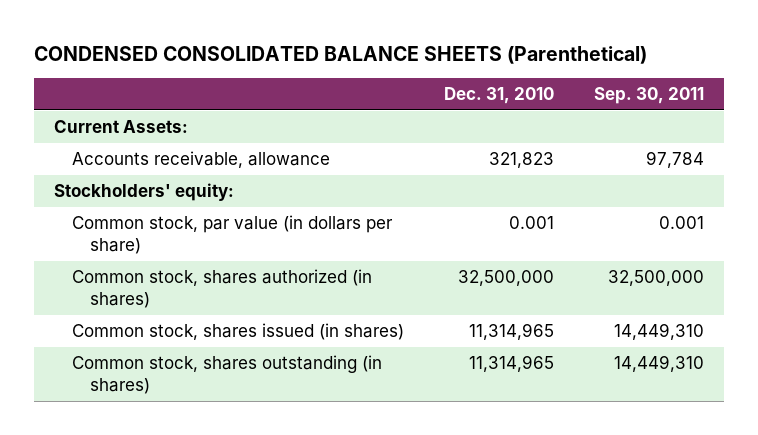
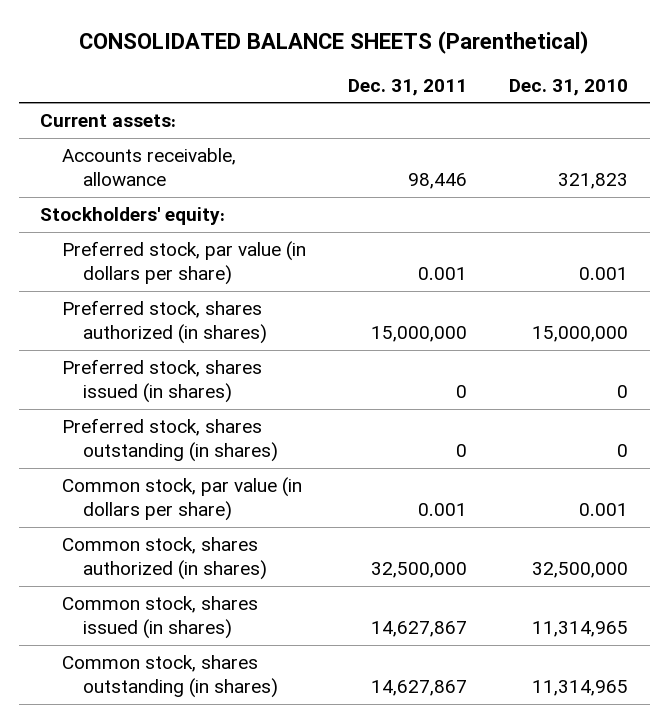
[33,45,647,64] CONDENSED CONSOLIDATED BALANCE SHEETS (Parenthetical) -> [79,30,590,54] CONSOLIDATED BALANCE SHEETS (Parenthetical)
[594,86,705,104] Sep. 30, 2011 -> none
none -> [348,78,468,96] Dec. 31, 2011
[53,120,188,134] Current Assets: -> [40,114,177,128] Current assets:
none -> [61,241,306,286] Preferred stock, par value (in dollars per share)
none -> [61,300,267,345] Preferred stock, shares authorized (in shares)
none -> [61,359,262,404] Preferred stock, shares issued (in shares)
none -> [61,418,278,463] Preferred stock, shares outstanding (in shares)

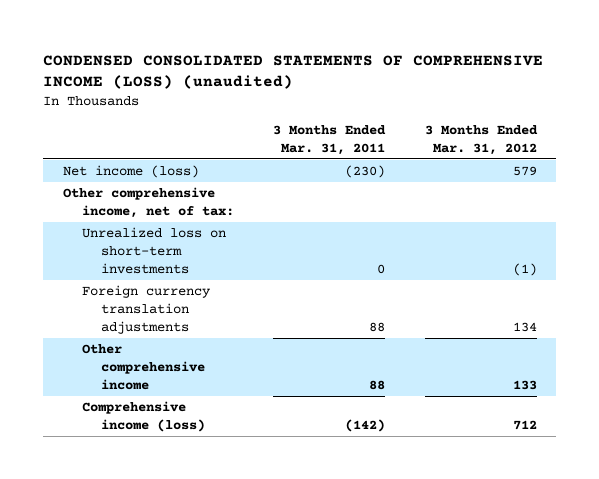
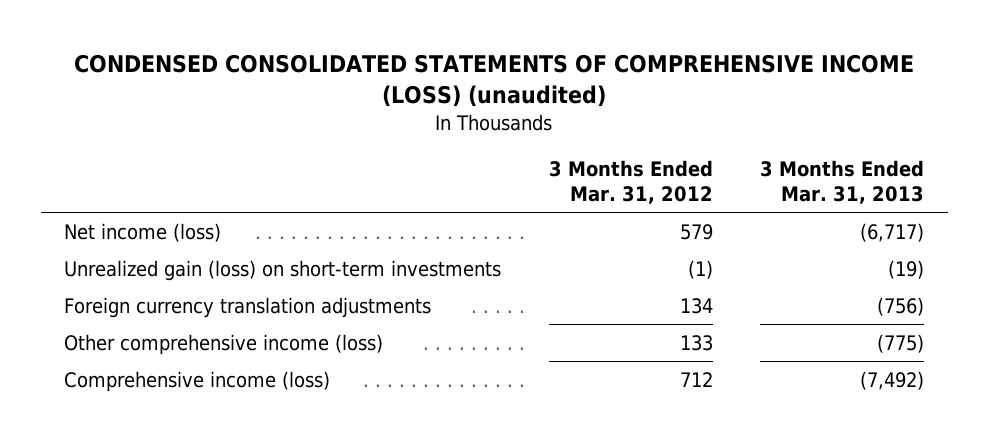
[273,124,387,155] 3 Months Ended Mar. 31, 2011 -> none
none -> [760,160,925,205] 3 Months Ended Mar. 31, 2013
[62,186,235,218] Other comprehensive income, net of tax: -> none
[82,226,227,274] Unrealized loss on short-term investments -> [64,259,502,281] Unrealized gain (loss) on short-term investments
[82,343,206,390] Other comprehensive income -> [64,333,384,355] Other comprehensive income (loss)

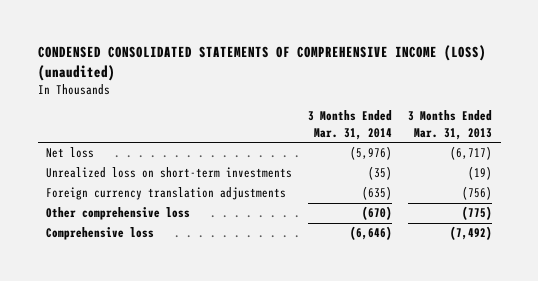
[548,160,713,205] 3 Months Ended Mar. 31, 2012 -> none
none -> [308,110,393,140] 3 Months Ended Mar. 31, 2014
[64,222,222,242] Net income (loss) -> [45,147,94,159] Net loss
[64,259,502,281] Unrealized gain (loss) on short-term investments -> [45,167,292,179] Unrealized loss on short-term investments
[64,333,384,355] Other comprehensive income (loss) -> [45,207,190,221] Other comprehensive loss
[64,370,331,392] Comprehensive income (loss) -> [45,227,154,241] Comprehensive loss

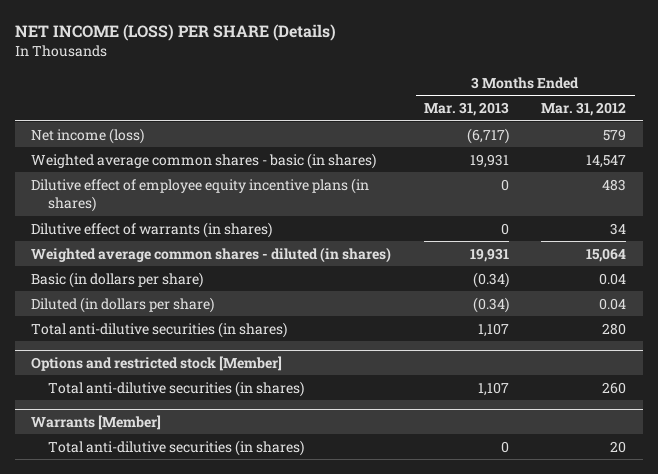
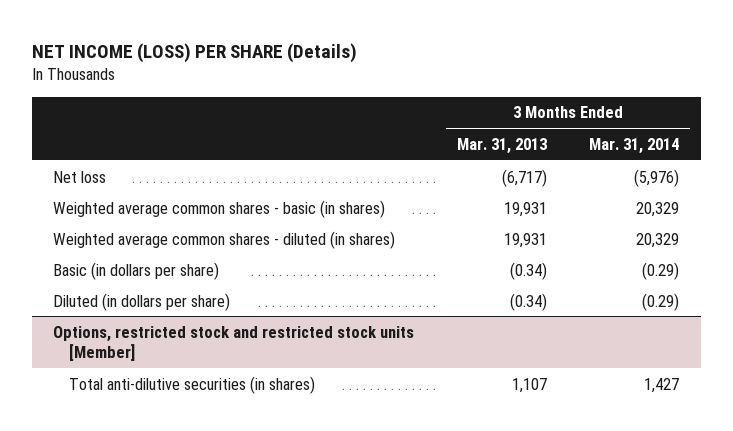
[541,101,627,116] Mar. 31, 2012 -> none
none -> [589,137,680,154] Mar. 31, 2014
[31,127,145,144] Net income (loss) -> [53,170,107,183] Net loss
[31,177,370,212] Dilutive effect of employee equity incentive plans (in shares) -> none
[31,221,273,238] Dilutive effect of warrants (in shares) -> none
[31,321,288,338] Total anti-dilutive securities (in shares) -> none
[31,355,283,371] Options and restricted stock [Member] -> [53,325,415,362] Options, restricted stock and restricted stock units [Member]
[31,414,162,430] Warrants [Member] -> none
[48,439,305,456] Total anti-dilutive securities (in shares) -> none

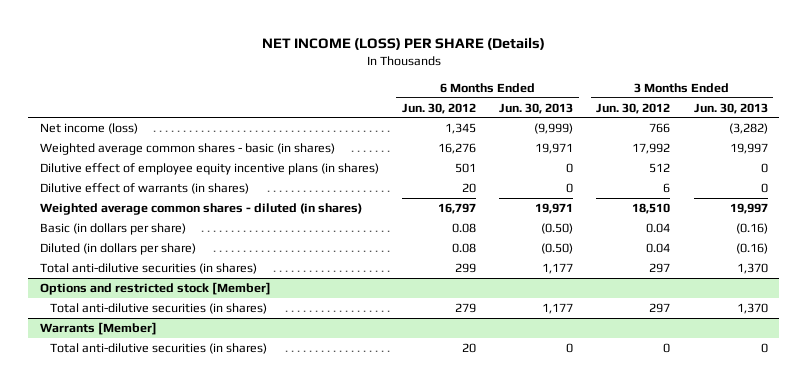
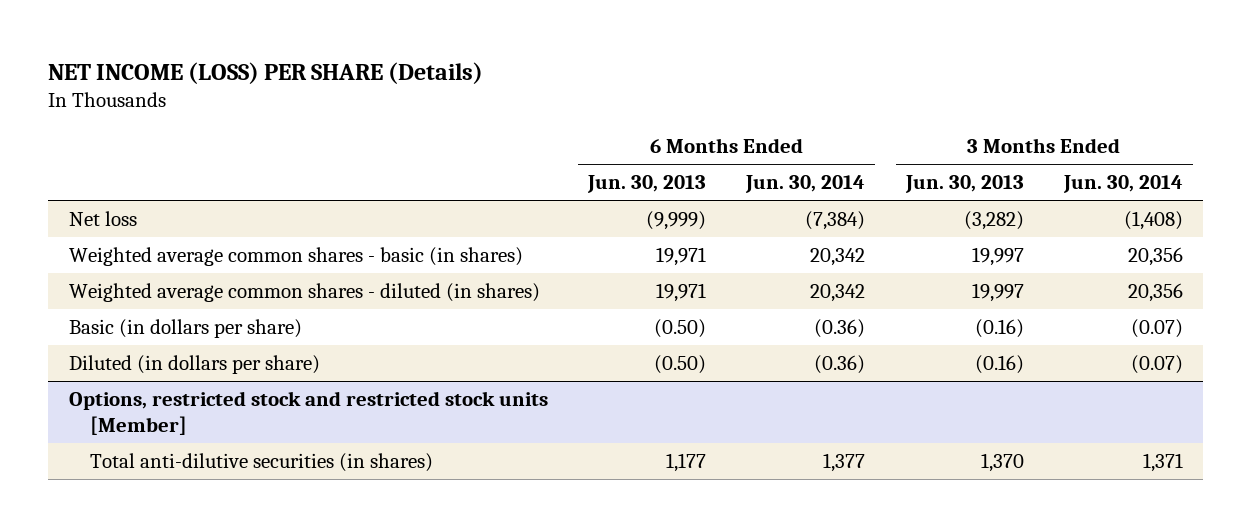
[402,102,477,114] Jun. 30, 2012 -> none
[596,102,671,114] Jun. 30, 2012 -> none
none -> [745,175,866,194] Jun. 30, 2014
none -> [1063,175,1184,194] Jun. 30, 2014
[39,123,138,135] Net income (loss) -> [68,211,137,227] Net loss
[39,163,379,176] Dilutive effect of employee equity incentive plans (in shares) -> none
[39,183,249,195] Dilutive effect of warrants (in shares) -> none
[39,263,257,275] Total anti-dilutive securities (in shares) -> none
[39,282,271,296] Options and restricted stock [Member] -> [68,391,548,436] Options, restricted stock and restricted stock units [Member]
[39,322,157,336] Warrants [Member] -> none
[50,343,268,355] Total anti-dilutive securities (in shares) -> none

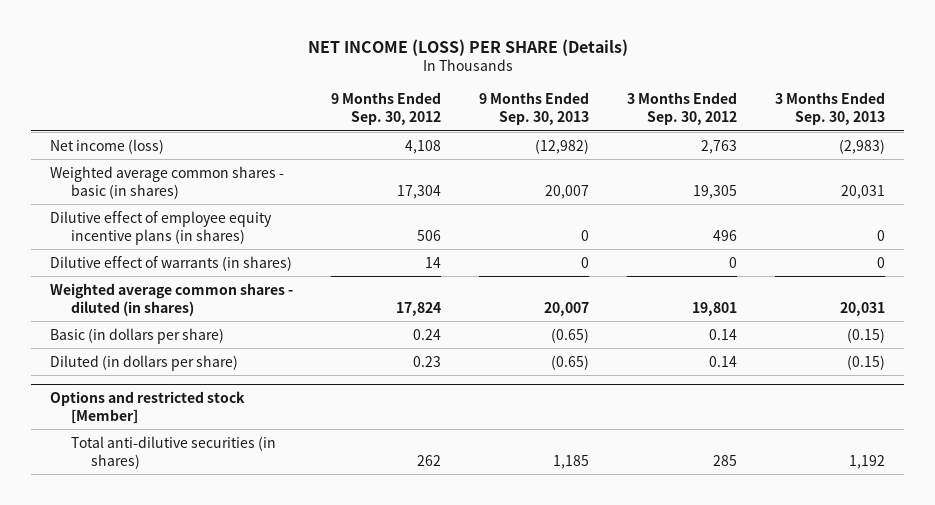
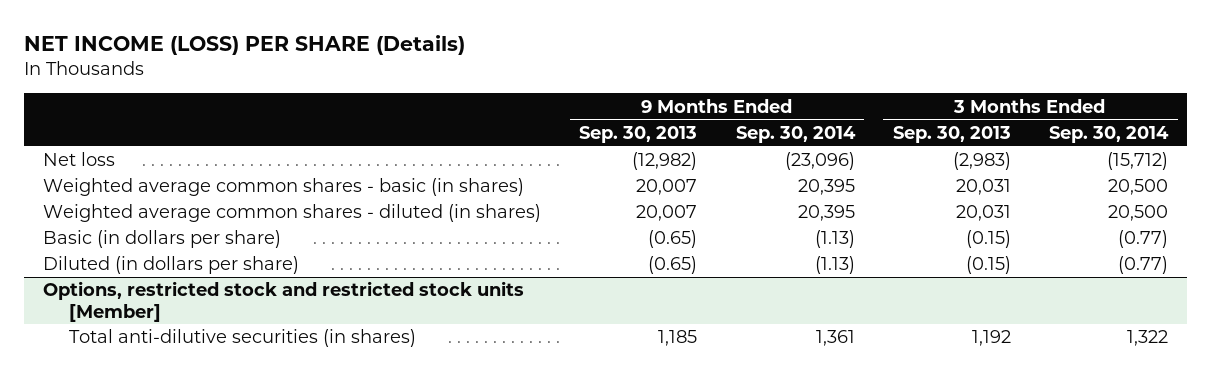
[330,92,441,126] 9 Months Ended Sep. 30, 2012 -> none
[627,92,738,126] 3 Months Ended Sep. 30, 2012 -> none
none -> [735,125,856,143] Sep. 30, 2014
none -> [1049,125,1170,143] Sep. 30, 2014
[49,138,164,154] Net income (loss) -> [43,152,116,167] Net loss
[49,210,272,245] Dilutive effect of employee equity incentive plans (in shares) -> none
[49,255,292,271] Dilutive effect of warrants (in shares) -> none
[49,390,245,424] Options and restricted stock [Member] -> [43,281,525,322] Options, restricted stock and restricted stock units [Member]

